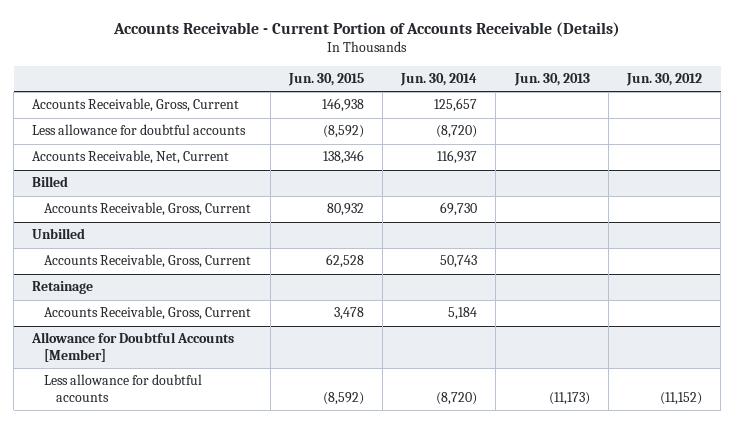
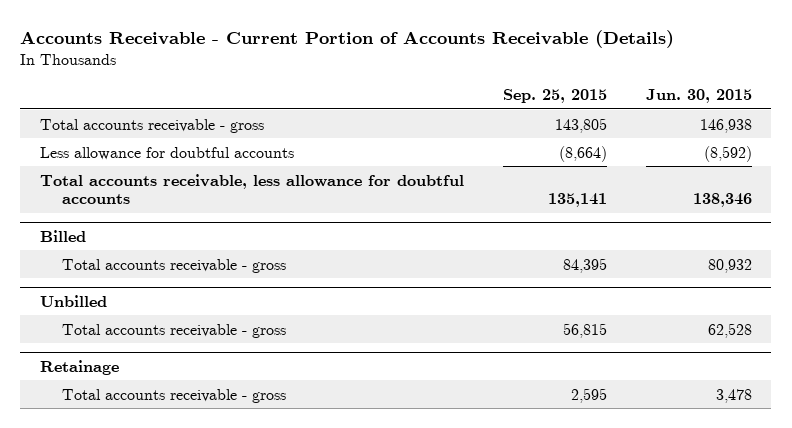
[400,73,478,87] Jun. 30, 2014 -> none
[513,73,590,87] Jun. 30, 2013 -> none
[625,73,702,87] Jun. 30, 2012 -> none
none -> [502,88,607,103] Sep. 25, 2015
[32,98,240,113] Accounts Receivable, Gross, Current -> [39,118,264,133] Total accounts receivable - gross
[32,150,230,165] Accounts Receivable, Net, Current -> [39,173,464,204] Total accounts receivable, less allowance for doubtful accounts
[44,202,252,217] Accounts Receivable, Gross, Current -> [62,258,287,273] Total accounts receivable - gross
[44,254,252,269] Accounts Receivable, Gross, Current -> [62,323,287,338] Total accounts receivable - gross
[31,332,235,363] Allowance for Doubtful Accounts [Member] -> none
[44,374,203,403] Less allowance for doubtful accounts -> none
[44,306,252,321] Accounts Receivable, Gross, Current -> [62,388,287,403] Total accounts receivable - gross

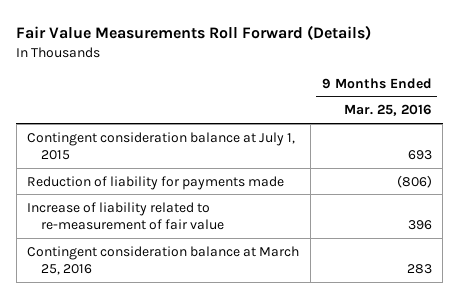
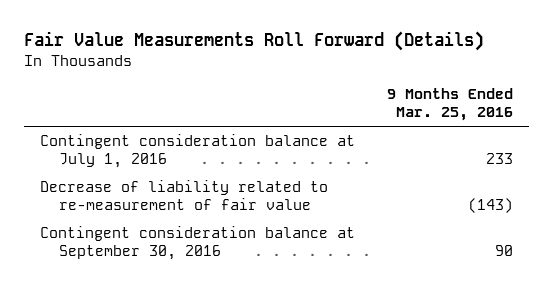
[27,175,285,190] Reduction of liability for payments made -> none
[27,131,296,160] Contingent consideration balance at July 1, 2015 -> [40,133,356,169] Contingent consideration balance at July 1, 2016
[407,149,432,160] 693 -> [485,153,513,165] 233
[27,201,224,230] Increase of liability related to re-measurement of fair value -> [40,179,329,211] Decrease of liability related to re-measurement of fair value
[407,219,432,230] 396 -> [467,198,513,214] (143)
[27,245,300,275] Contingent consideration balance at March 25, 2016 -> [40,225,356,261] Contingent consideration balance at September 30, 2016
[406,263,432,274] 283 -> [494,245,513,257] 90

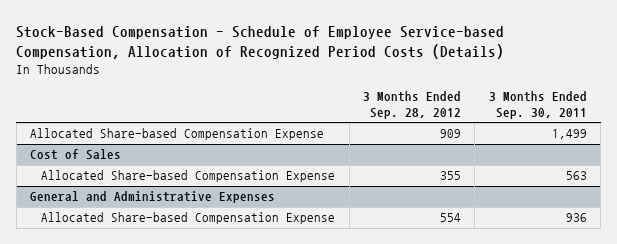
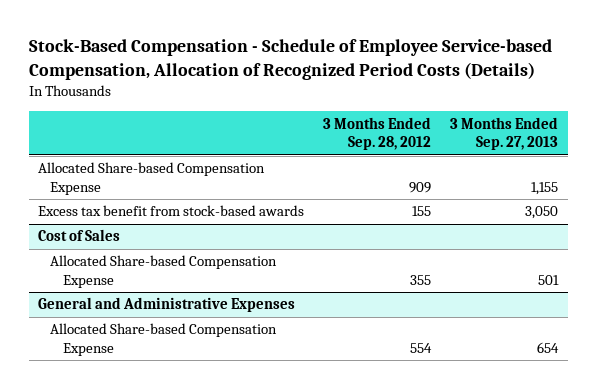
[488,90,587,119] 3 Months Ended Sep. 30, 2011 -> none
none -> [450,116,559,151] 3 Months Ended Sep. 27, 2013
none -> [38,205,305,217] Excess tax benefit from stock-based awards

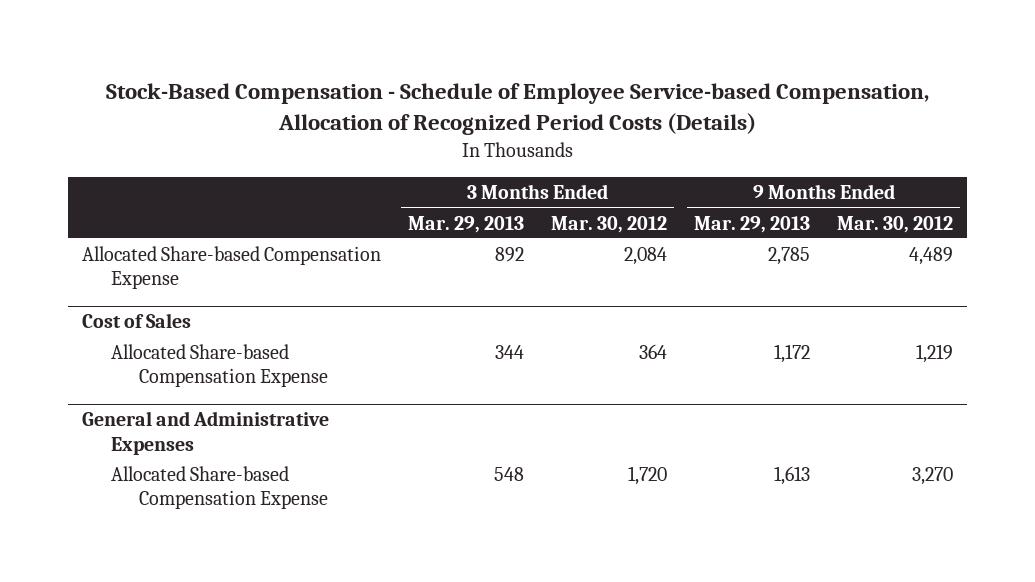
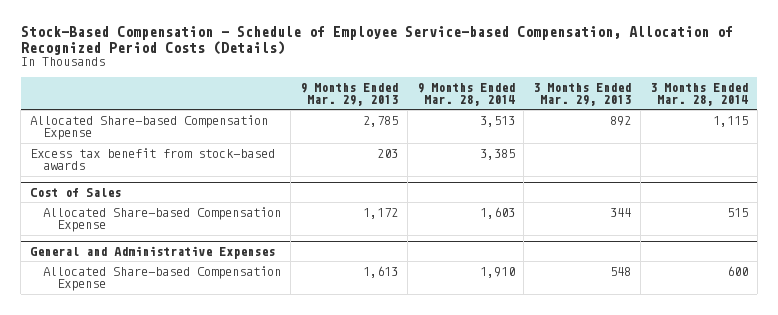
[551,215,668,233] Mar. 30, 2012 -> none
[837,215,954,233] Mar. 30, 2012 -> none
none -> [416,82,515,106] 9 Months Ended Mar. 28, 2014
none -> [649,82,748,106] 3 Months Ended Mar. 28, 2014
none -> [29,147,275,171] Excess tax benefit from stock-based awards

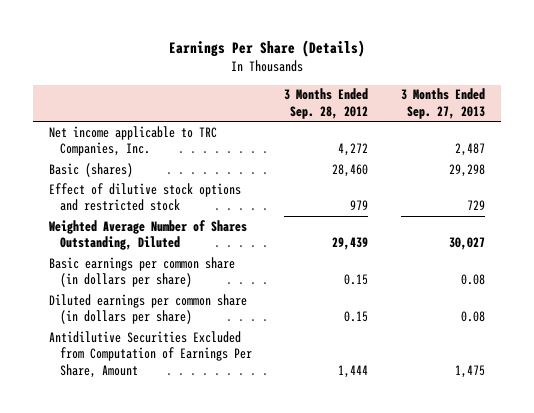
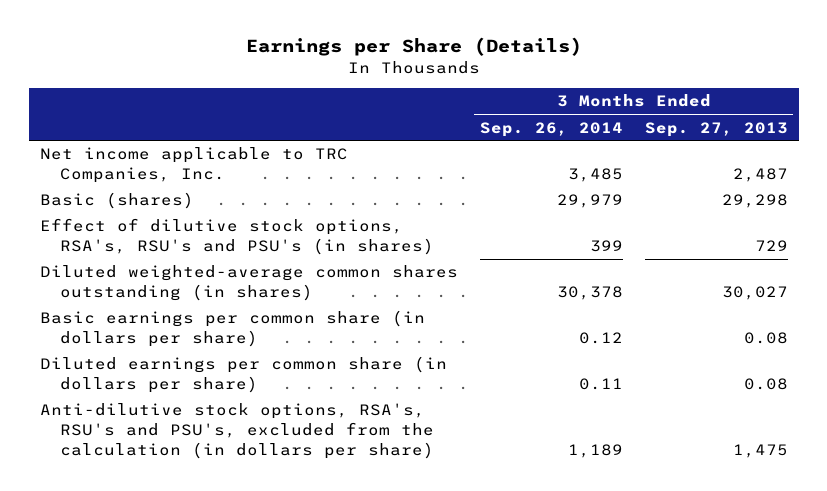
[169,40,366,58] Earnings Per Share (Details) -> [245,37,582,57] Earnings per Share (Details)
[284,88,369,119] 3 Months Ended Sep. 28, 2012 -> none
none -> [479,121,623,137] Sep. 26, 2014
[49,182,242,212] Effect of dilutive stock options and restricted stock -> [39,218,434,255] Effect of dilutive stock options, RSA's, RSU's and PSU's (in shares)
[49,219,248,251] Weighted Average Number of Shares Outstanding, Diluted -> [39,265,458,301] Diluted weighted-average common shares outstanding (in shares)
[49,330,252,379] Antidilutive Securities Excluded from Computation of Earnings Per Share, Amount -> [39,403,434,459] Anti-dilutive stock options, RSA's, RSU's and PSU's, excluded from the calculation (in dollars per share)

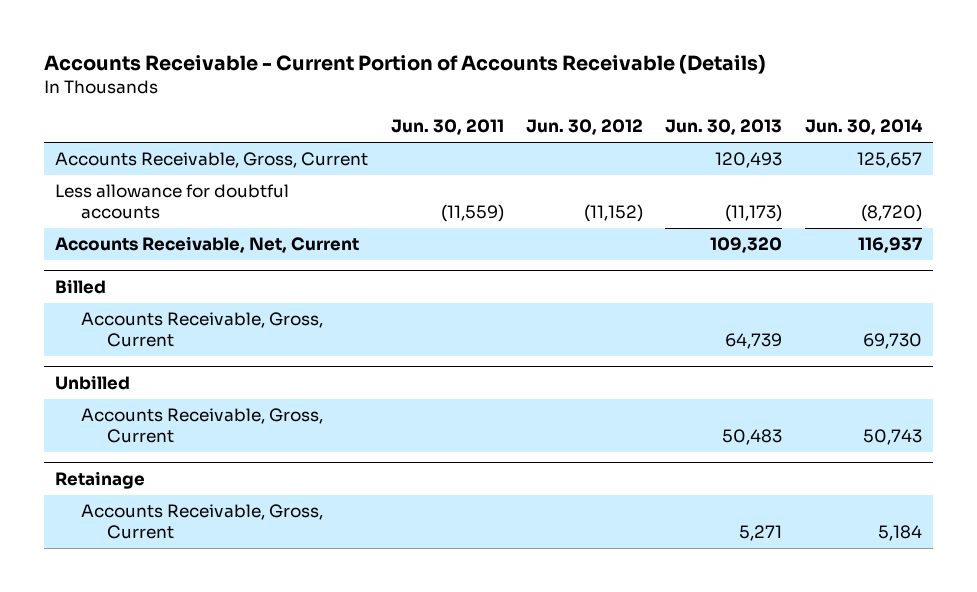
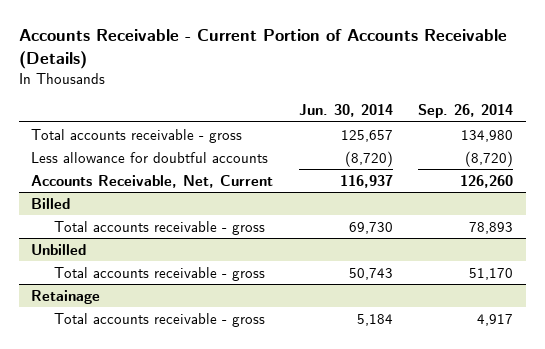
[390,119,504,136] Jun. 30, 2011 -> none
[526,119,644,136] Jun. 30, 2012 -> none
[665,119,783,136] Jun. 30, 2013 -> none
none -> [418,104,514,119] Sep. 26, 2014
[55,152,369,169] Accounts Receivable, Gross, Current -> [31,128,243,143] Total accounts receivable - gross
[80,312,323,348] Accounts Receivable, Gross, Current -> [54,220,266,235] Total accounts receivable - gross
[80,408,323,444] Accounts Receivable, Gross, Current -> [54,266,266,281] Total accounts receivable - gross
[80,504,323,540] Accounts Receivable, Gross, Current -> [54,312,266,327] Total accounts receivable - gross

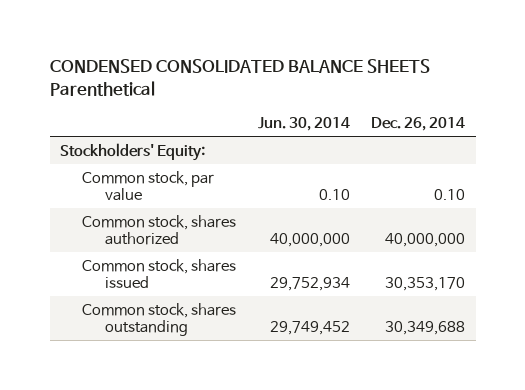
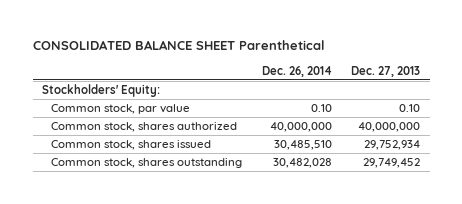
[49,59,430,96] CONDENSED CONSOLIDATED BALANCE SHEETS Parenthetical -> [32,40,325,51] CONSOLIDATED BALANCE SHEET Parenthetical
[257,117,350,132] Jun. 30, 2014 -> none
none -> [351,65,421,77] Dec. 27, 2013
[384,276,465,291] 30,353,170 -> [273,140,332,151] 30,485,510
[384,320,465,335] 30,349,688 -> [272,158,332,169] 30,482,028

